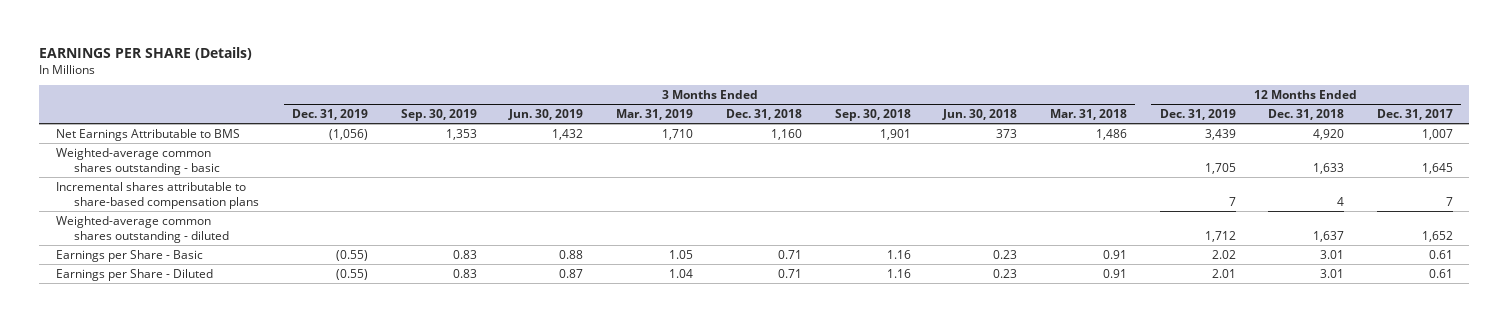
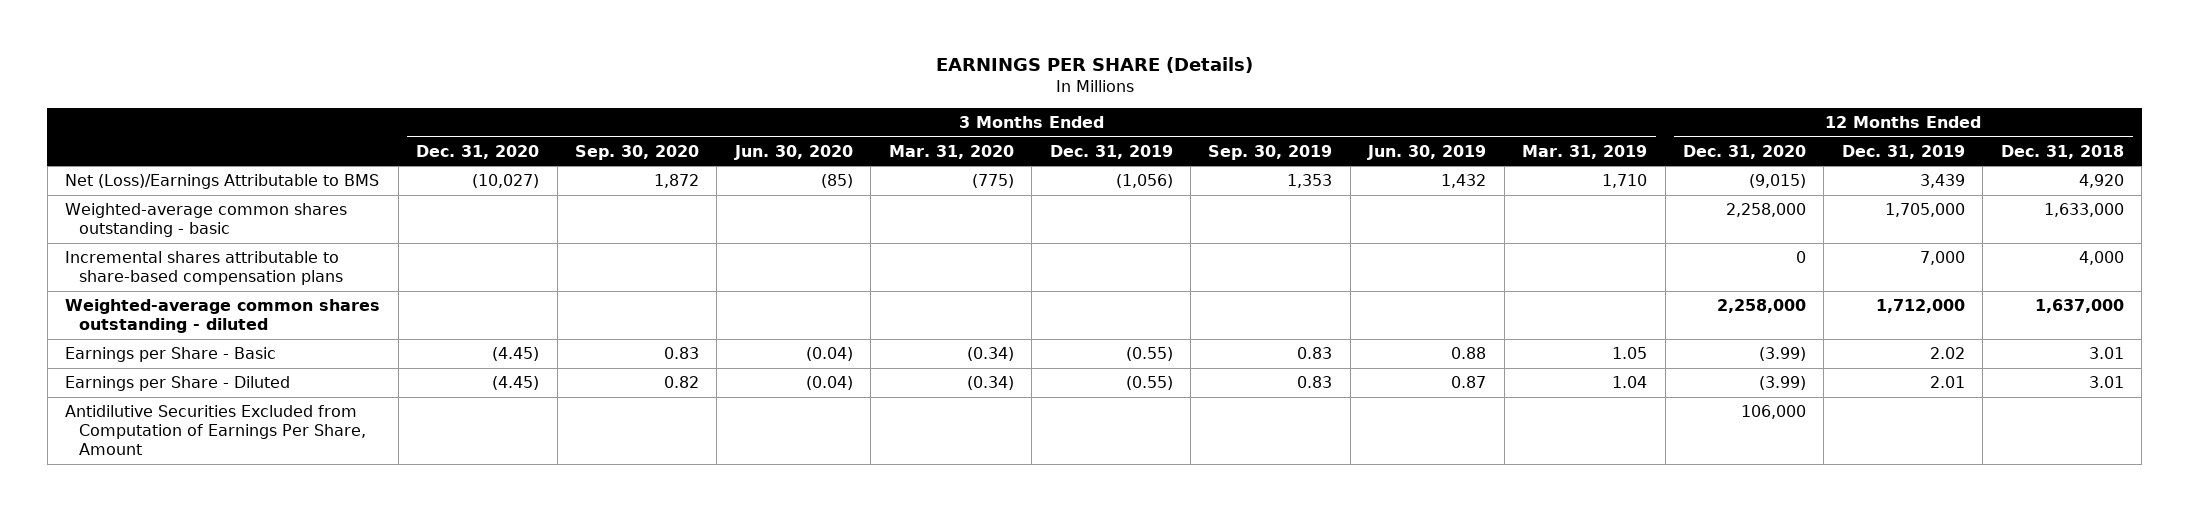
[725,109,802,121] Dec. 31, 2018 -> none
[834,109,911,122] Sep. 30, 2018 -> none
[942,109,1018,121] Jun. 30, 2018 -> none
[1049,109,1127,121] Mar. 31, 2018 -> none
[1376,109,1453,121] Dec. 31, 2017 -> none
none -> [416,144,540,159] Dec. 31, 2020
none -> [575,144,700,160] Sep. 30, 2020
none -> [733,144,853,160] Jun. 30, 2020
none -> [888,144,1014,159] Mar. 31, 2020
none -> [1683,144,1807,159] Dec. 31, 2020
[55,128,240,141] Net Earnings Attributable to BMS -> [65,174,380,190] Net (Loss)/Earnings Attributable to BMS
[1204,162,1236,174] 1,705 -> [1884,203,1965,218] 1,705,000
[1313,162,1345,174] 1,633 -> [2043,203,2124,218] 1,633,000
[1228,196,1236,206] 7 -> [1919,251,1965,266] 7,000
[1337,196,1345,206] 4 -> [2078,251,2124,266] 4,000
[1204,230,1236,242] 1,712 -> [1875,299,1965,314] 1,712,000
[1313,230,1345,242] 1,637 -> [2034,299,2124,314] 1,637,000
none -> [65,405,366,455] Antidilutive Securities Excluded from Computation of Earnings Per Share, Amount

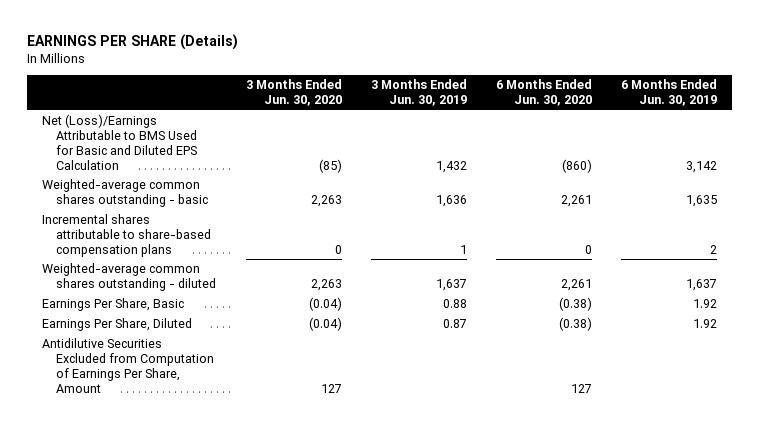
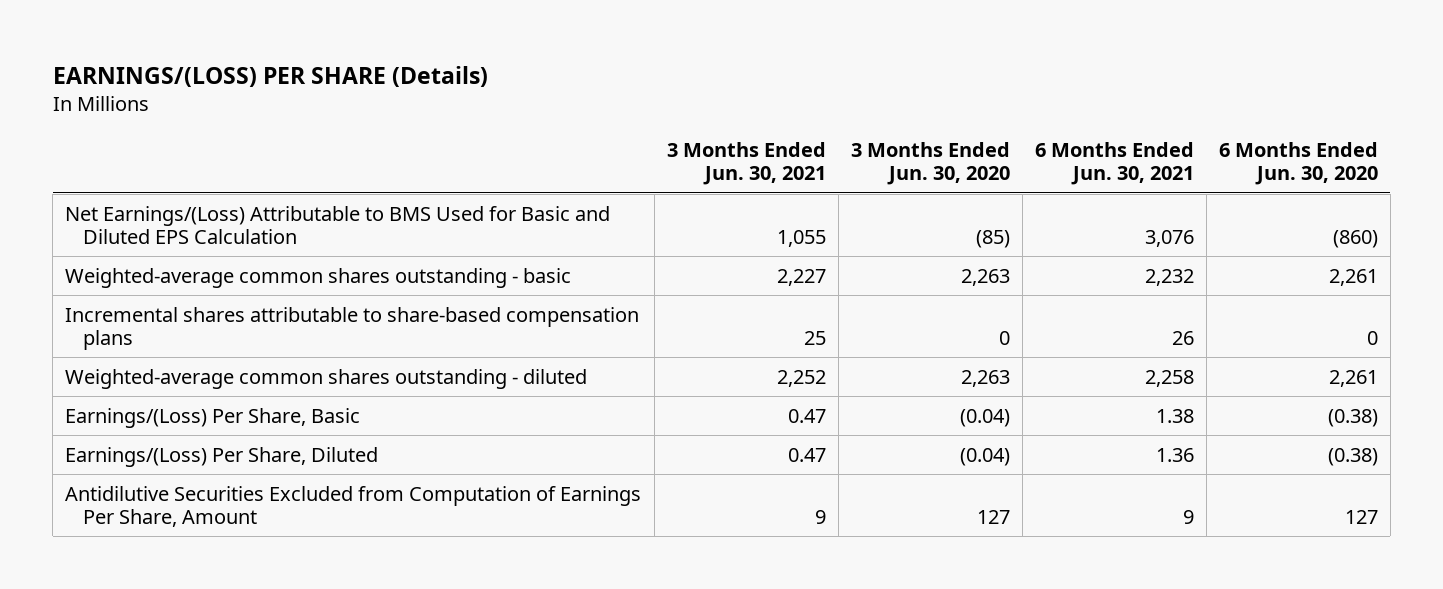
[27,34,239,51] EARNINGS PER SHARE (Details) -> [52,65,488,87] EARNINGS/(LOSS) PER SHARE (Details)
[370,79,467,107] 3 Months Ended Jun. 30, 2019 -> none
[621,79,718,107] 6 Months Ended Jun. 30, 2019 -> none
none -> [666,142,826,186] 3 Months Ended Jun. 30, 2021
none -> [1034,142,1194,186] 6 Months Ended Jun. 30, 2021
[41,114,198,170] Net (Loss)/Earnings Attributable to BMS Used for Basic and Diluted EPS Calculation -> [65,205,611,244] Net Earnings/(Loss) Attributable to BMS Used for Basic and Diluted EPS Calculation
[41,298,184,312] Earnings Per Share, Basic -> [65,407,361,428] Earnings/(Loss) Per Share, Basic
[41,318,192,332] Earnings Per Share, Diluted -> [65,446,379,467] Earnings/(Loss) Per Share, Diluted

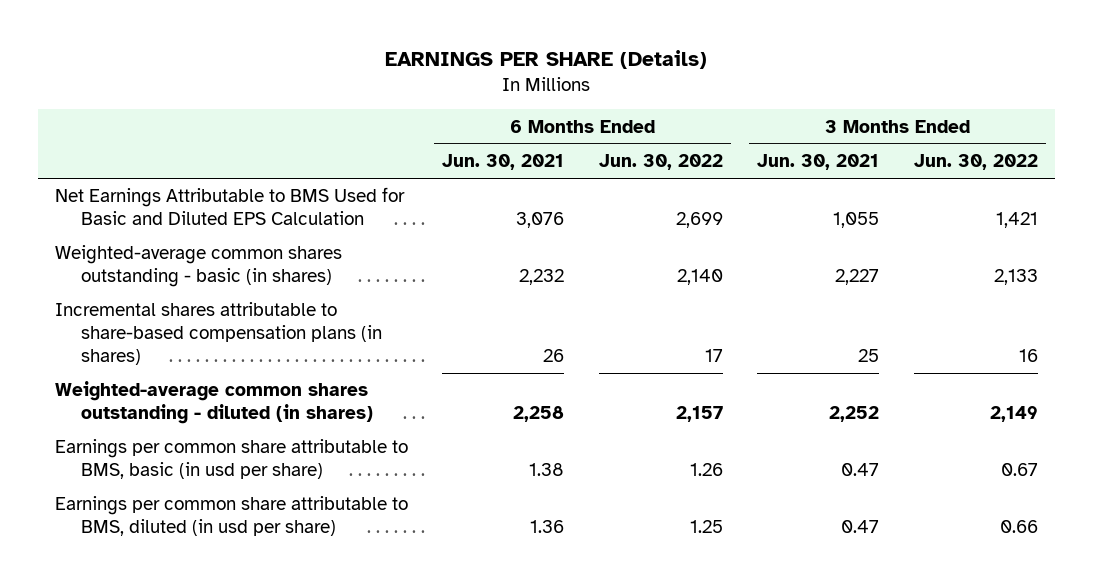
[52,65,488,87] EARNINGS/(LOSS) PER SHARE (Details) -> [385,50,708,70] EARNINGS PER SHARE (Details)
[850,142,1010,186] 3 Months Ended Jun. 30, 2020 -> none
[1218,142,1378,186] 6 Months Ended Jun. 30, 2020 -> none
none -> [598,154,723,171] Jun. 30, 2022
none -> [913,154,1038,171] Jun. 30, 2022
[65,485,642,527] Antidilutive Securities Excluded from Computation of Earnings Per Share, Amount -> none
[65,205,611,244] Net Earnings/(Loss) Attributable to BMS Used for Basic and Diluted EPS Calculation -> [54,187,405,226] Net Earnings Attributable to BMS Used for Basic and Diluted EPS Calculation
[65,267,572,288] Weighted-average common shares outstanding - basic -> [54,245,342,288] Weighted-average common shares outstanding - basic (in shares)
[65,306,640,350] Incremental shares attributable to share-based compensation plans -> [54,302,383,365] Incremental shares attributable to share-based compensation plans (in shares)
[65,368,588,389] Weighted-average common shares outstanding - diluted -> [54,381,374,425] Weighted-average common shares outstanding - diluted (in shares)
[65,407,361,428] Earnings/(Loss) Per Share, Basic -> [54,439,408,480] Earnings per common share attributable to BMS, basic (in usd per share)
[65,446,379,467] Earnings/(Loss) Per Share, Diluted -> [54,496,408,537] Earnings per common share attributable to BMS, diluted (in usd per share)

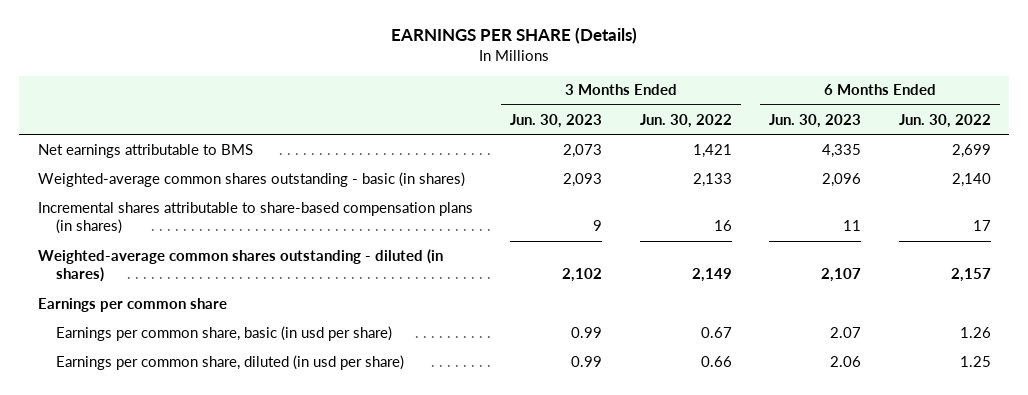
[442,154,565,171] Jun. 30, 2021 -> none
[757,154,880,171] Jun. 30, 2021 -> none
none -> [510,113,603,128] Jun. 30, 2023
none -> [769,113,862,128] Jun. 30, 2023
[54,187,405,226] Net Earnings Attributable to BMS Used for Basic and Diluted EPS Calculation -> [37,143,253,158] Net earnings attributable to BMS
none -> [37,297,227,312] Earnings per common share
[54,439,408,480] Earnings per common share attributable to BMS, basic (in usd per share) -> [56,325,393,341] Earnings per common share, basic (in usd per share)
[54,496,408,537] Earnings per common share attributable to BMS, diluted (in usd per share) -> [56,354,405,370] Earnings per common share, diluted (in usd per share)

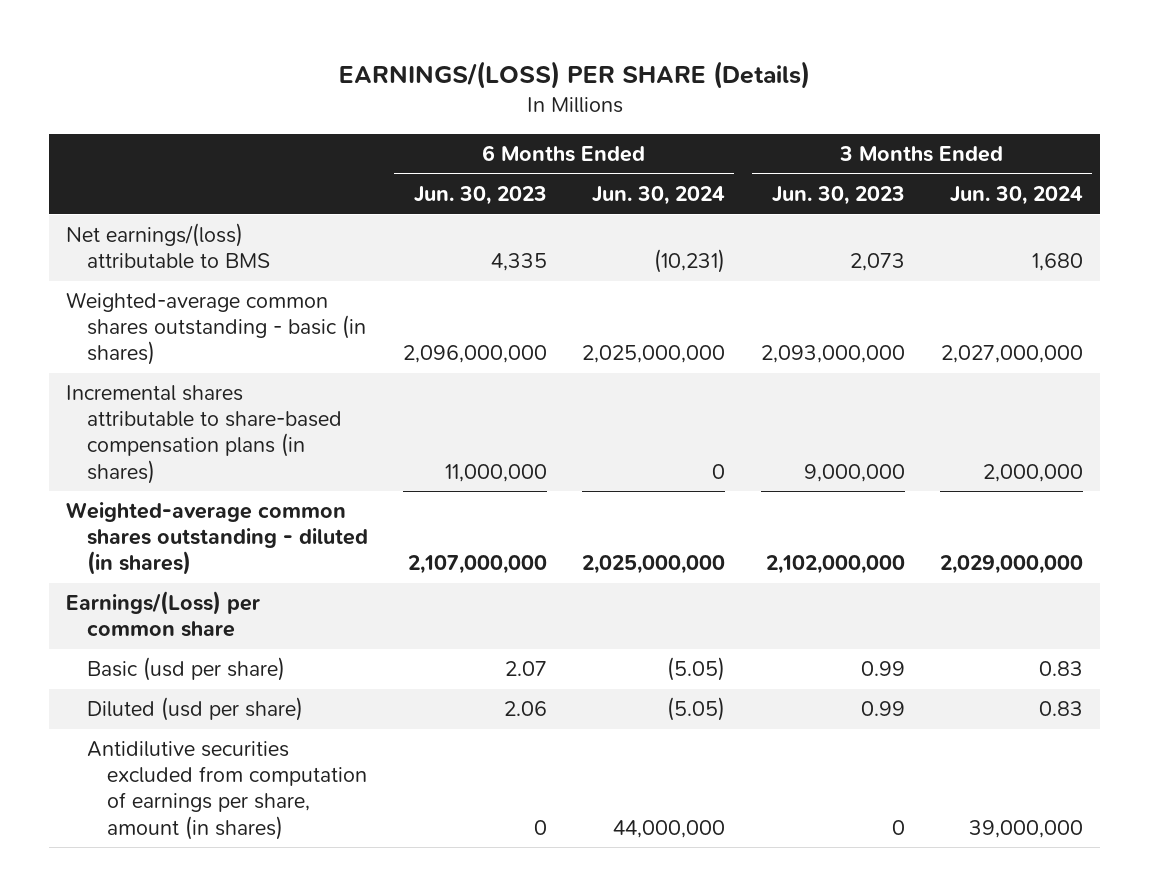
[391,27,638,45] EARNINGS PER SHARE (Details) -> [338,60,810,89] EARNINGS/(LOSS) PER SHARE (Details)
[639,113,732,128] Jun. 30, 2022 -> none
[898,113,991,128] Jun. 30, 2022 -> none
none -> [592,185,726,205] Jun. 30, 2024
none -> [949,185,1083,205] Jun. 30, 2024
[37,143,253,158] Net earnings attributable to BMS -> [66,223,270,270] Net earnings/(loss) attributable to BMS
[563,172,603,187] 2,093 -> [760,345,905,364] 2,093,000,000
[822,172,862,187] 2,096 -> [402,345,547,364] 2,096,000,000
[593,220,603,232] 9 -> [803,463,905,482] 9,000,000
[843,220,862,232] 11 -> [444,463,547,482] 11,000,000
[562,268,603,283] 2,102 -> [765,555,905,575] 2,102,000,000
[821,268,862,283] 2,107 -> [407,555,547,575] 2,107,000,000
[37,297,227,312] Earnings per common share -> [66,591,261,638] Earnings/(Loss) per common share
[56,325,393,341] Earnings per common share, basic (in usd per share) -> [86,657,285,682] Basic (usd per share)
[56,354,405,370] Earnings per common share, diluted (in usd per share) -> [86,697,303,722] Diluted (usd per share)
none -> [86,741,367,840] Antidilutive securities excluded from computation of earnings per share, amount (in shares)

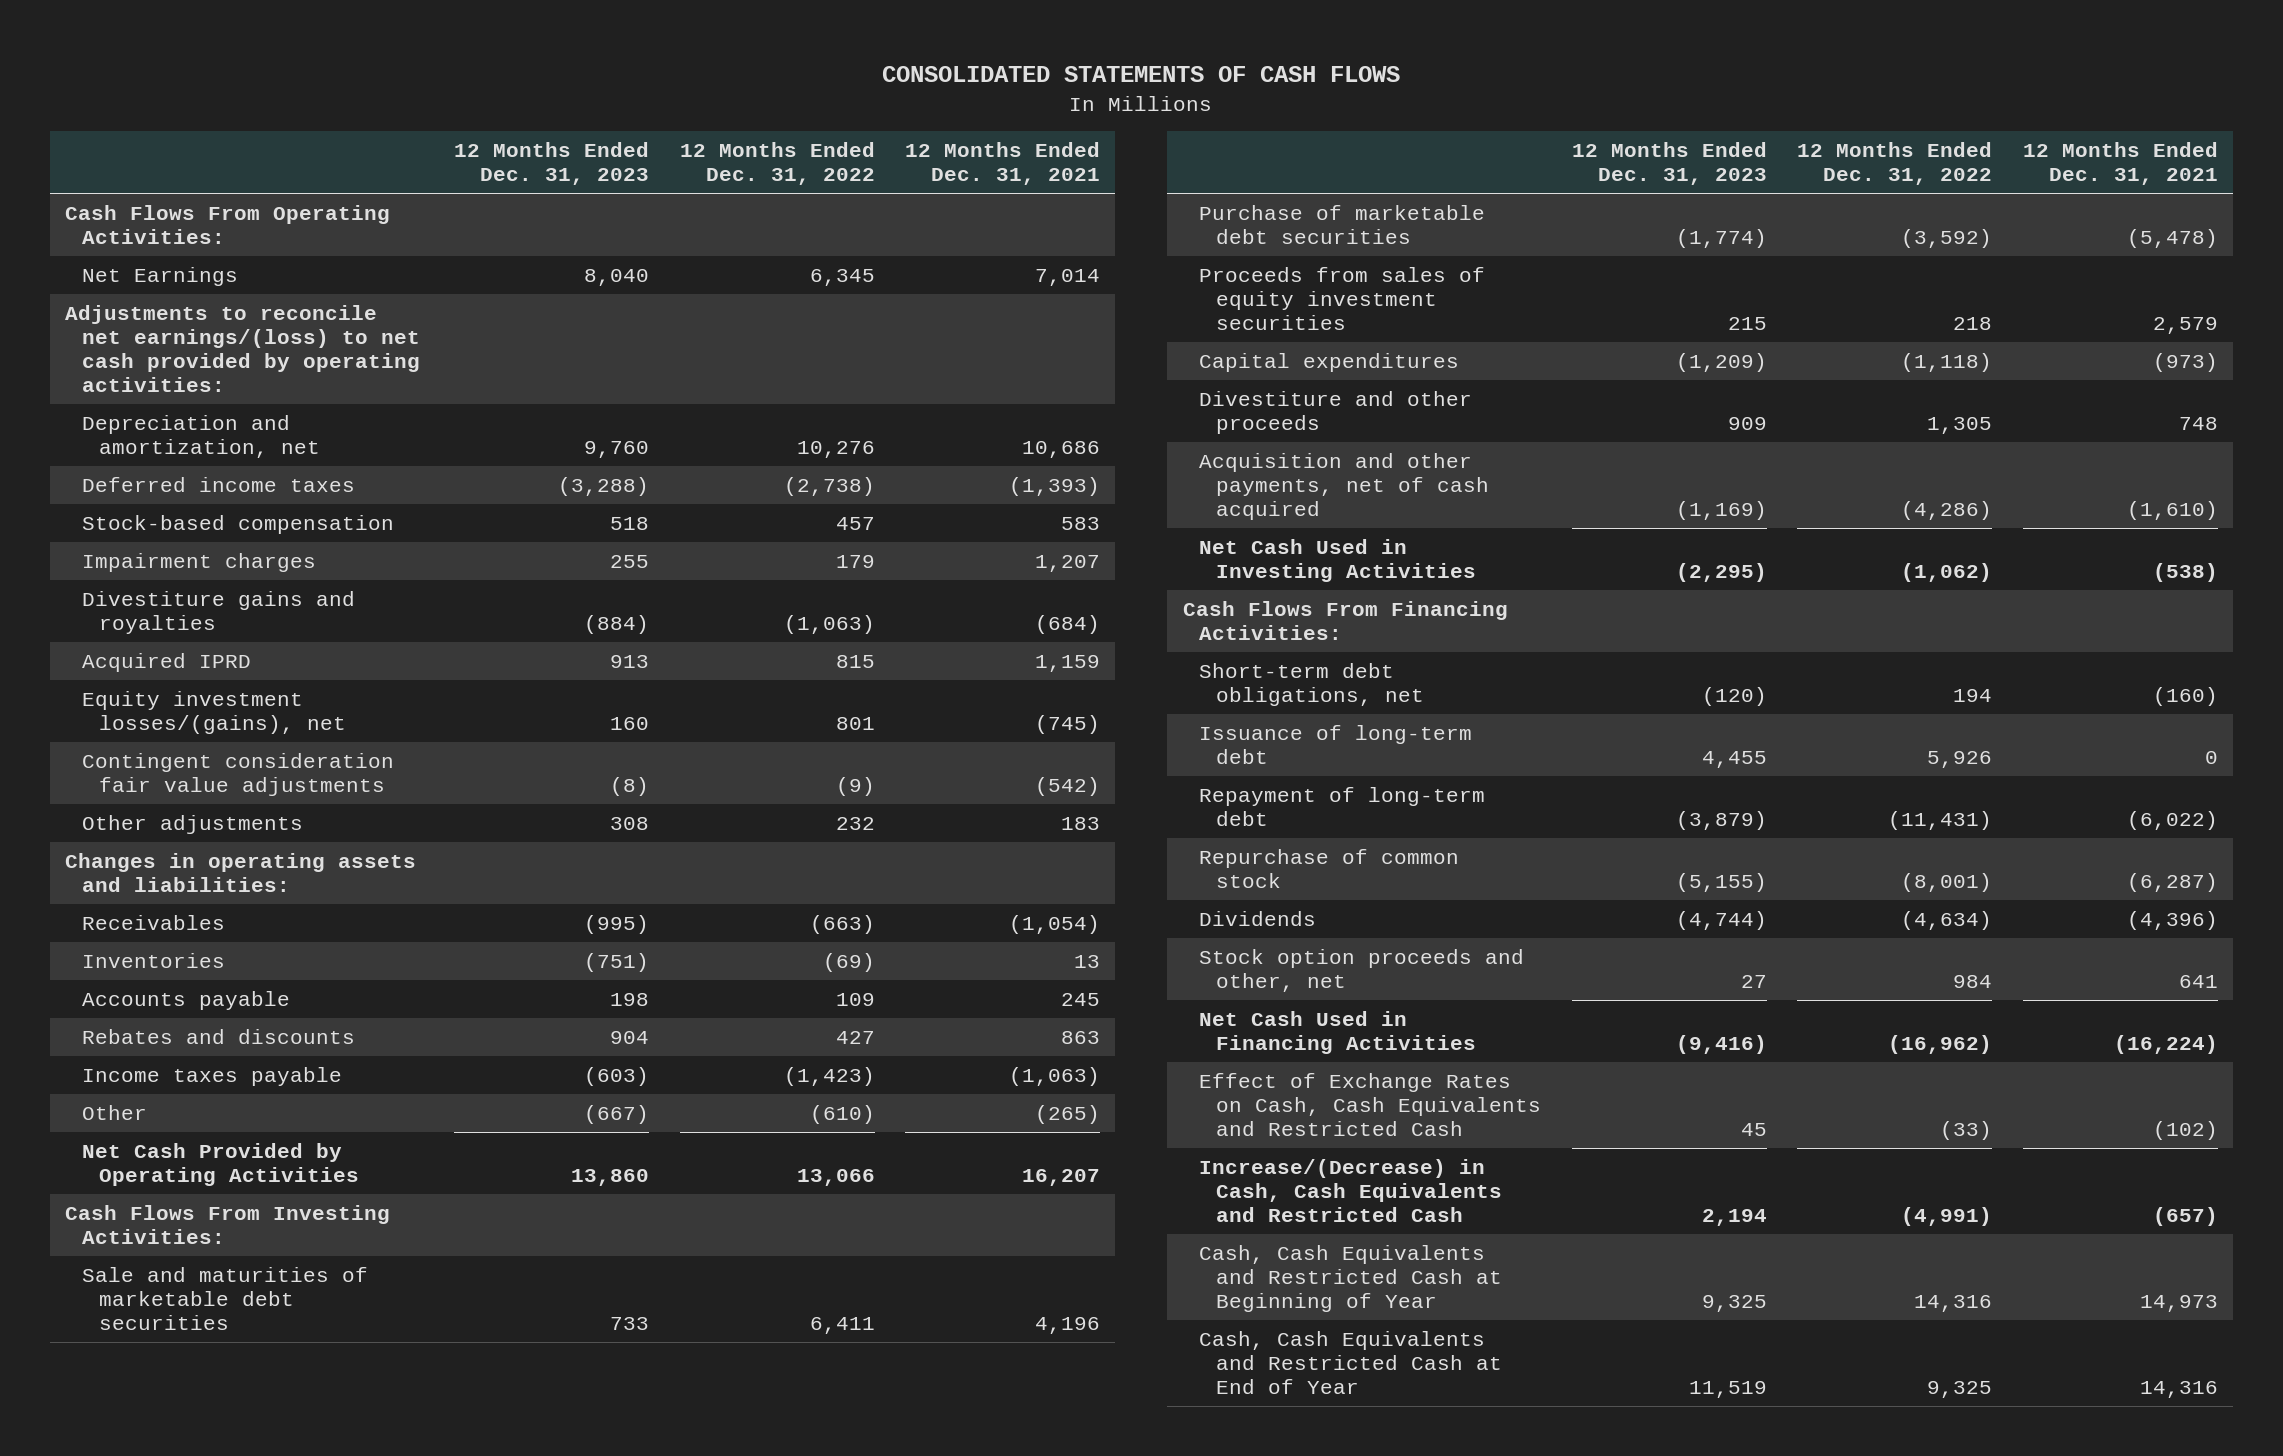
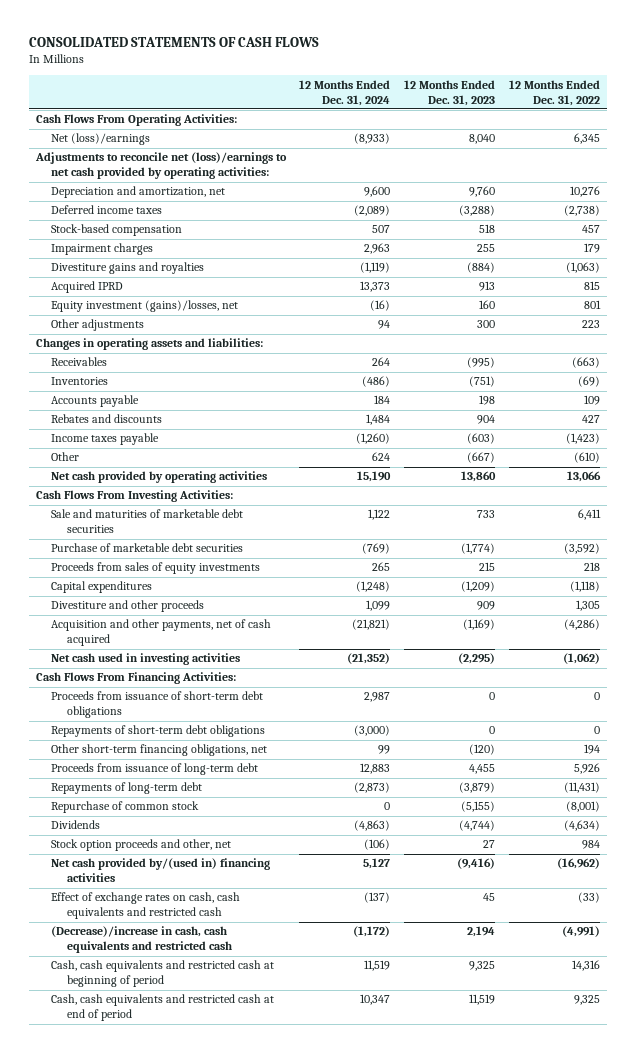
[905,142,1101,186] 12 Months Ended Dec. 31, 2021 -> none
none -> [299,79,391,106] 12 Months Ended Dec. 31, 2024
[82,266,239,286] Net Earnings -> [51,133,151,146] Net (loss)/earnings
[65,304,421,393] Adjustments to reconcile net earnings/(loss) to net cash provided by operating activities: -> [34,152,287,180] Adjustments to reconcile net (loss)/earnings to net cash provided by operating activities:
[82,752,395,796] Contingent consideration fair value adjustments -> none
[82,690,346,734] Equity investment losses/(gains), net -> [51,300,239,313] Equity investment (gains)/losses, net
[610,816,650,830] 308 -> [477,320,496,329] 300
[835,816,875,830] 232 -> [582,320,601,329] 223
[82,1142,359,1186] Net Cash Provided by Operating Activities -> [51,471,268,484] Net cash provided by operating activities
[1199,266,1486,331] Proceeds from sales of equity investment securities -> [51,562,261,575] Proceeds from sales of equity investments
[1199,538,1477,582] Net Cash Used in Investing Activities -> [51,653,241,666] Net cash used in investing activities
none -> [51,691,264,719] Proceeds from issuance of short-term debt obligations
none -> [51,725,266,738] Repayments of short-term debt obligations
[1199,662,1425,706] Short-term debt obligations, net -> [51,744,268,757] Other short-term financing obligations, net
[1199,724,1473,764] Issuance of long-term debt -> [51,763,259,776] Proceeds from issuance of long-term debt
[1199,786,1486,826] Repayment of long-term debt -> [51,782,203,795] Repayments of long-term debt
[1199,1010,1477,1054] Net Cash Used in Financing Activities -> [51,858,271,883] Net cash provided by/(used in) financing activities
[1199,1072,1542,1137] Effect of Exchange Rates on Cash, Cash Equivalents and Restricted Cash -> [51,892,241,920] Effect of exchange rates on cash, cash equivalents and restricted cash
[1199,1158,1503,1223] Increase/(Decrease) in Cash, Cash Equivalents and Restricted Cash -> [51,926,233,954] (Decrease)/increase in cash, cash equivalents and restricted cash
[1199,1244,1503,1313] Cash, Cash Equivalents and Restricted Cash at Beginning of Year -> [51,960,275,988] Cash, cash equivalents and restricted cash at beginning of period
[1199,1330,1503,1395] Cash, Cash Equivalents and Restricted Cash at End of Year -> [51,994,275,1022] Cash, cash equivalents and restricted cash at end of period

